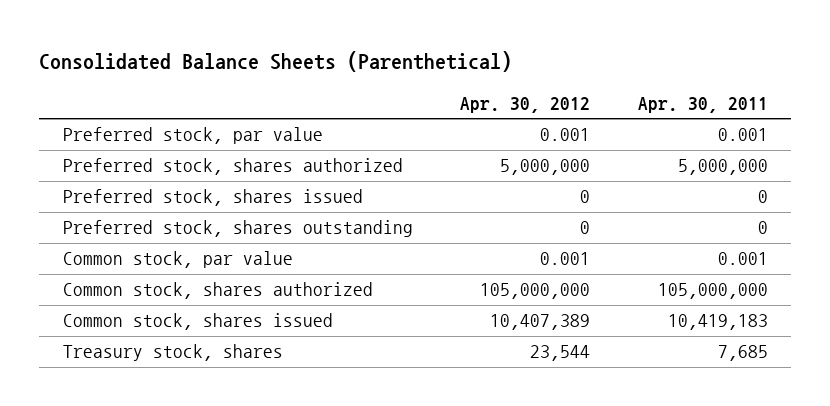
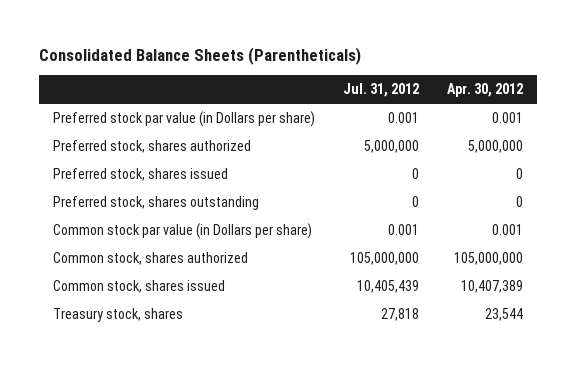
[38,51,512,73] Consolidated Balance Sheets (Parenthetical) -> [38,46,361,65] Consolidated Balance Sheets (Parentheticals)
[637,96,768,113] Apr. 30, 2011 -> none
none -> [342,83,419,98] Jul. 31, 2012
[62,127,323,145] Preferred stock, par value -> [52,111,315,128] Preferred stock par value (in Dollars per share)
[62,251,293,269] Common stock, par value -> [52,223,312,240] Common stock par value (in Dollars per share)

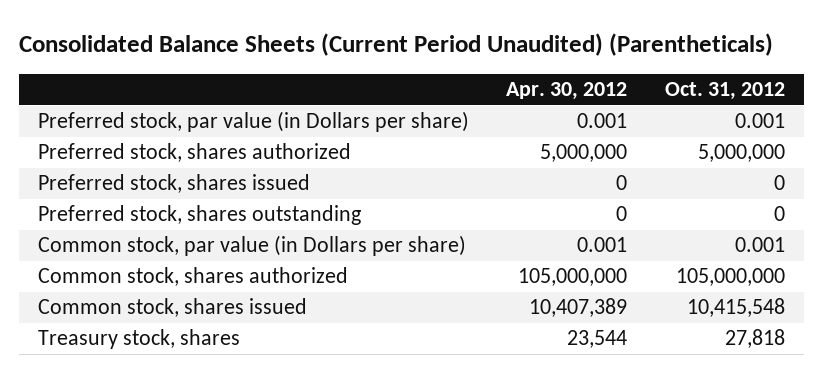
[38,46,361,65] Consolidated Balance Sheets (Parentheticals) -> [19,33,774,57] Consolidated Balance Sheets (Current Period Unaudited) (Parentheticals)
[342,83,419,98] Jul. 31, 2012 -> none
none -> [665,82,786,101] Oct. 31, 2012
[52,111,315,128] Preferred stock par value (in Dollars per share) -> [37,111,469,133] Preferred stock, par value (in Dollars per share)
[52,223,312,240] Common stock par value (in Dollars per share) -> [37,235,466,257] Common stock, par value (in Dollars per share)

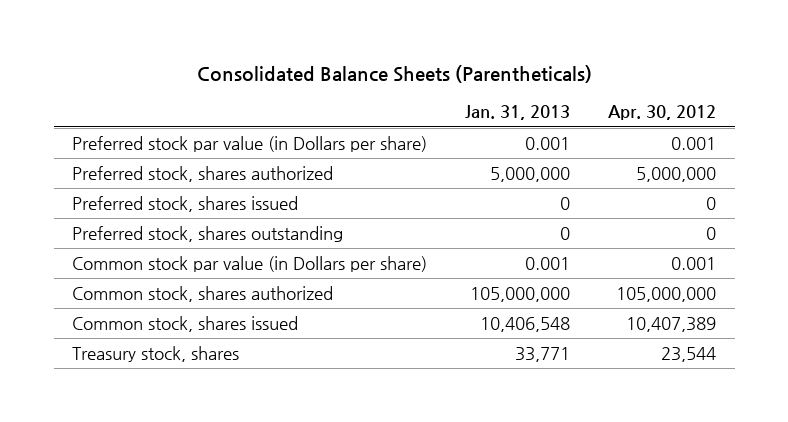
[19,33,774,57] Consolidated Balance Sheets (Current Period Unaudited) (Parentheticals) -> [197,64,593,83] Consolidated Balance Sheets (Parentheticals)
[665,82,786,101] Oct. 31, 2012 -> none
none -> [465,105,571,121] Jan. 31, 2013
[37,111,469,133] Preferred stock, par value (in Dollars per share) -> [72,136,428,153] Preferred stock par value (in Dollars per share)
[37,235,466,257] Common stock, par value (in Dollars per share) -> [72,256,428,273] Common stock par value (in Dollars per share)

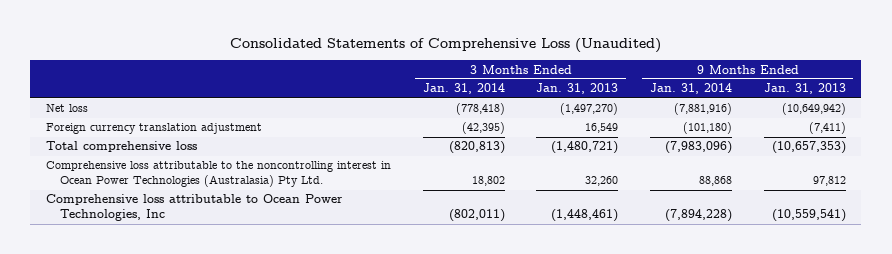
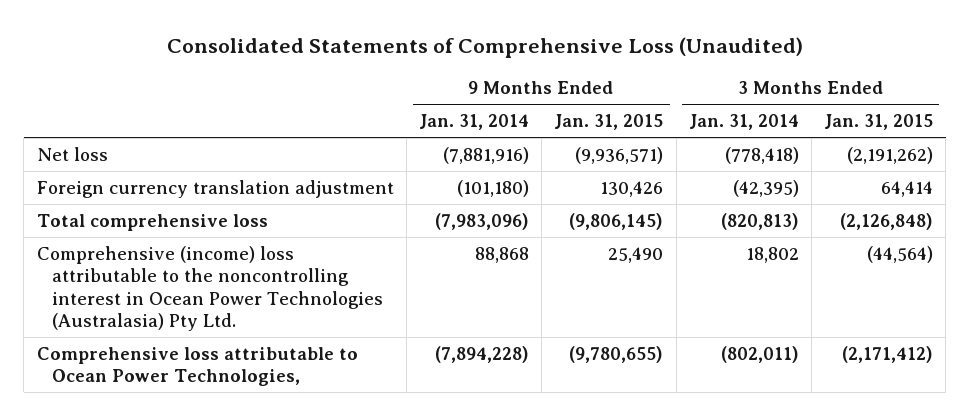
[536,83,619,95] Jan. 31, 2013 -> none
[763,83,846,95] Jan. 31, 2013 -> none
none -> [554,114,664,131] Jan. 31, 2015
none -> [824,114,934,131] Jan. 31, 2015
[46,161,392,188] Comprehensive loss attributable to the noncontrolling interest in Ocean Power Technologies (Australasia) Pty Ltd. -> [36,245,383,332] Comprehensive (income) loss attributable to the noncontrolling interest in Ocean Power Technologies (Australasia) Pty Ltd.
[46,194,344,222] Comprehensive loss attributable to Ocean Power Technologies, Inc -> [36,346,358,387] Comprehensive loss attributable to Ocean Power Technologies,

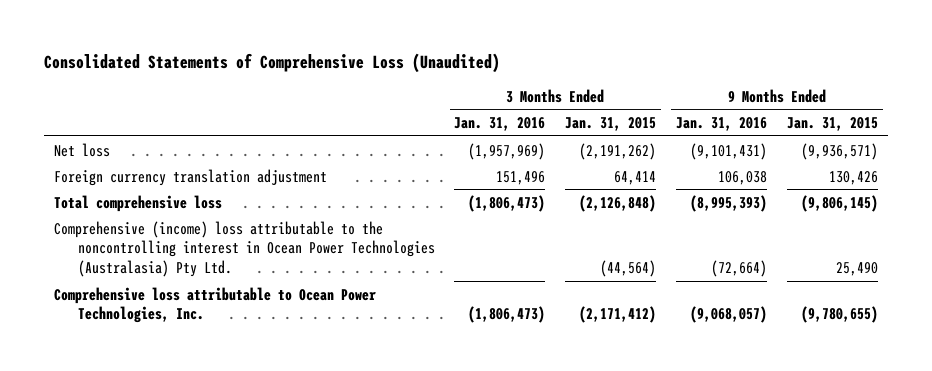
[419,114,530,131] Jan. 31, 2014 -> none
[688,114,799,131] Jan. 31, 2014 -> none
none -> [454,117,546,132] Jan. 31, 2016
none -> [676,117,768,132] Jan. 31, 2016
[36,346,358,387] Comprehensive loss attributable to Ocean Power Technologies, -> [53,286,376,324] Comprehensive loss attributable to Ocean Power Technologies, Inc.

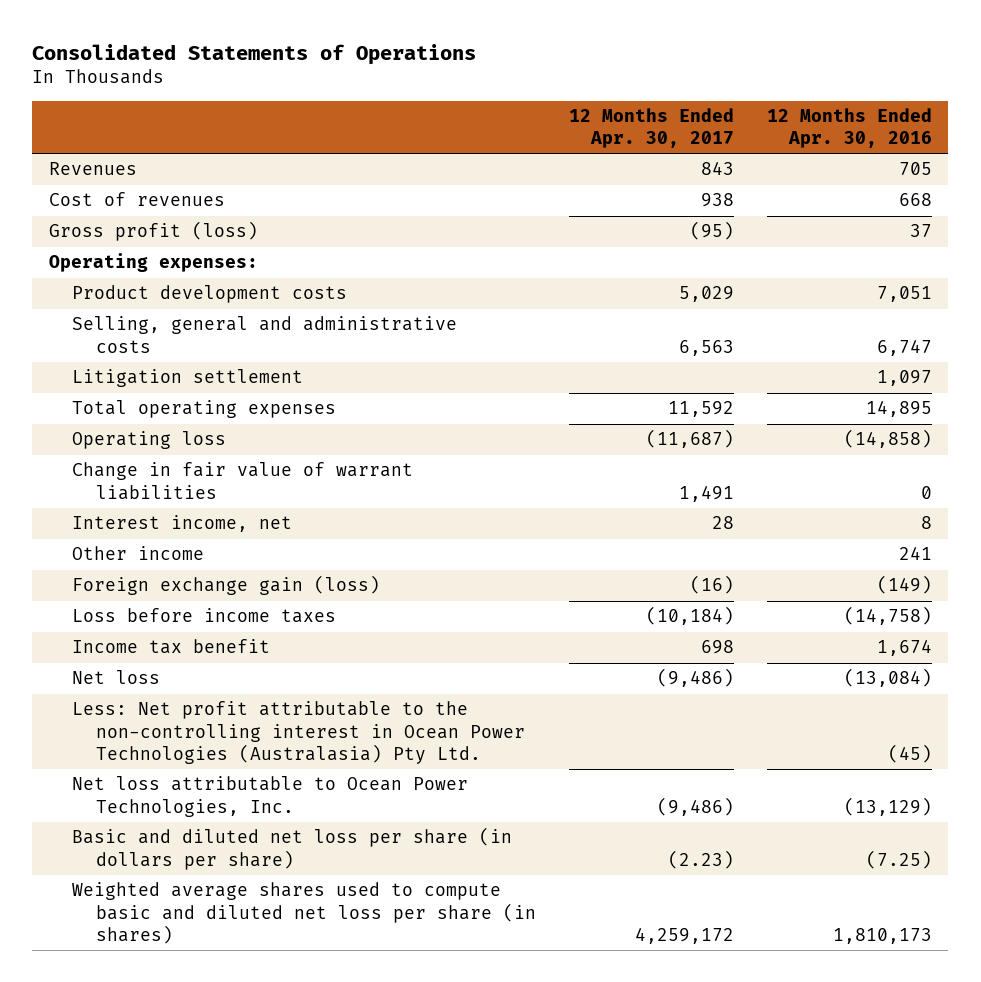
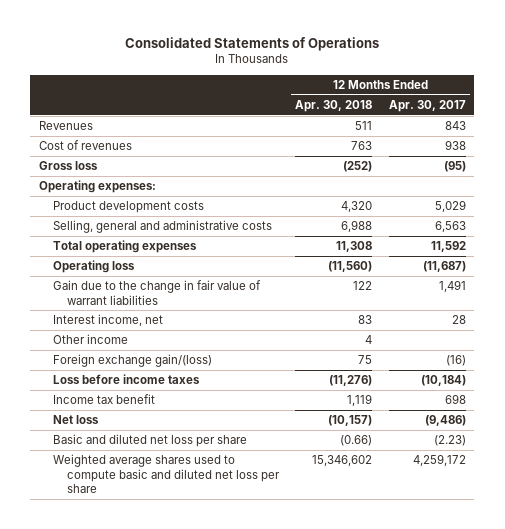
[766,108,932,149] 12 Months Ended Apr. 30, 2016 -> none
none -> [295,99,373,112] Apr. 30, 2018
[48,221,258,242] Gross profit (loss) -> [38,161,98,171] Gross loss
[72,369,304,388] Litigation settlement -> none
[72,462,414,500] Change in fair value of warrant liabilities -> [52,280,261,305] Gain due to the change in fair value of warrant liabilities
[72,575,381,596] Foreign exchange gain (loss) -> [52,354,212,368] Foreign exchange gain/(loss)
[72,701,525,764] Less: Net profit attributable to the non-controlling interest in Ocean Power Technologies (Australasia) Pty Ltd. -> none
[72,776,469,817] Net loss attributable to Ocean Power Technologies, Inc. -> none
[72,827,513,870] Basic and diluted net loss per share (in dollars per share) -> [52,434,247,448] Basic and diluted net loss per share
[72,882,536,944] Weighted average shares used to compute basic and diluted net loss per share (in shares) -> [52,454,280,493] Weighted average shares used to compute basic and diluted net loss per share

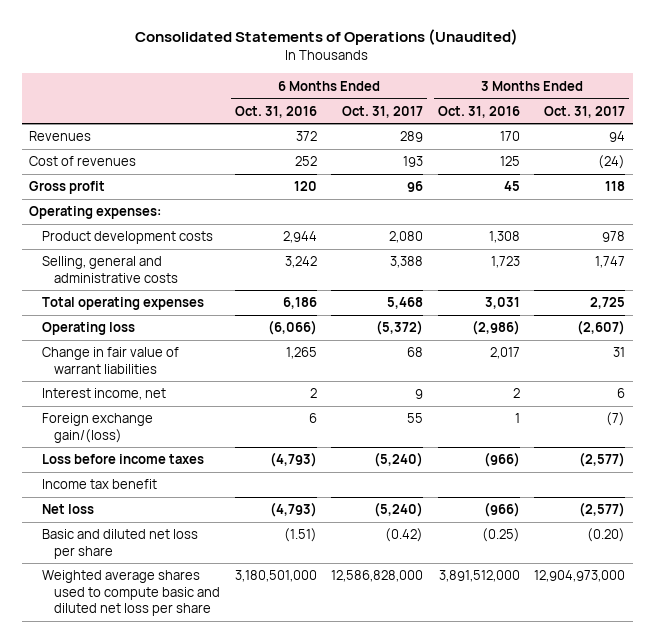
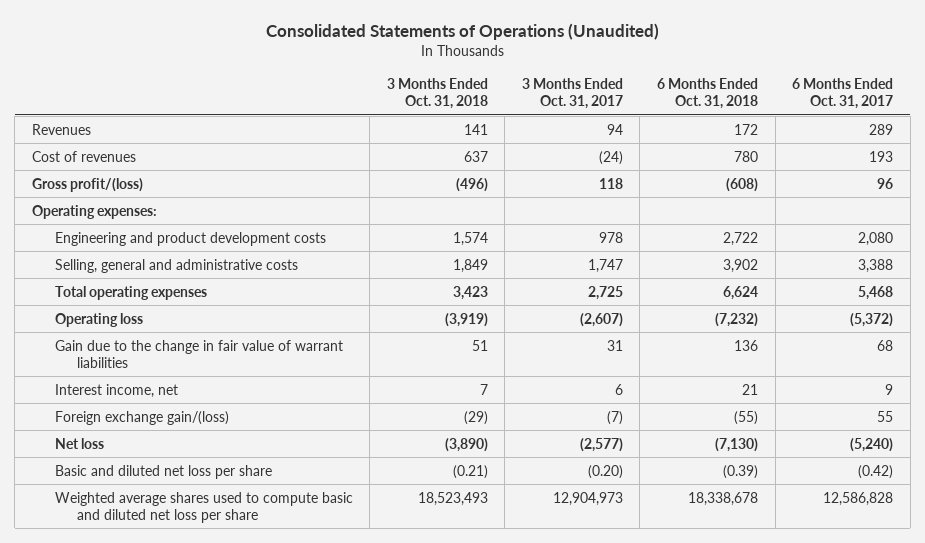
[234,105,317,118] Oct. 31, 2016 -> none
[437,105,520,118] Oct. 31, 2016 -> none
none -> [386,78,488,110] 3 Months Ended Oct. 31, 2018
none -> [657,78,759,110] 6 Months Ended Oct. 31, 2018
[29,181,106,195] Gross profit -> [32,177,144,192] Gross profit/(loss)
[41,231,213,245] Product development costs -> [54,231,326,246] Engineering and product development costs
[41,347,179,374] Change in fair value of warrant liabilities -> [54,339,343,368] Gain due to the change in fair value of warrant liabilities
[41,454,204,465] Loss before income taxes -> none
[41,479,157,490] Income tax benefit -> none
[331,570,424,583] 12,586,828,000 -> [823,491,894,506] 12,586,828
[534,570,626,583] 12,904,973,000 -> [552,491,623,506] 12,904,973

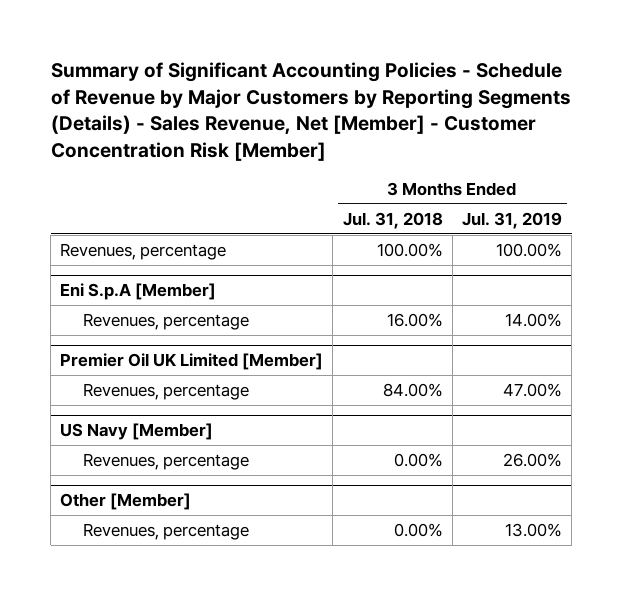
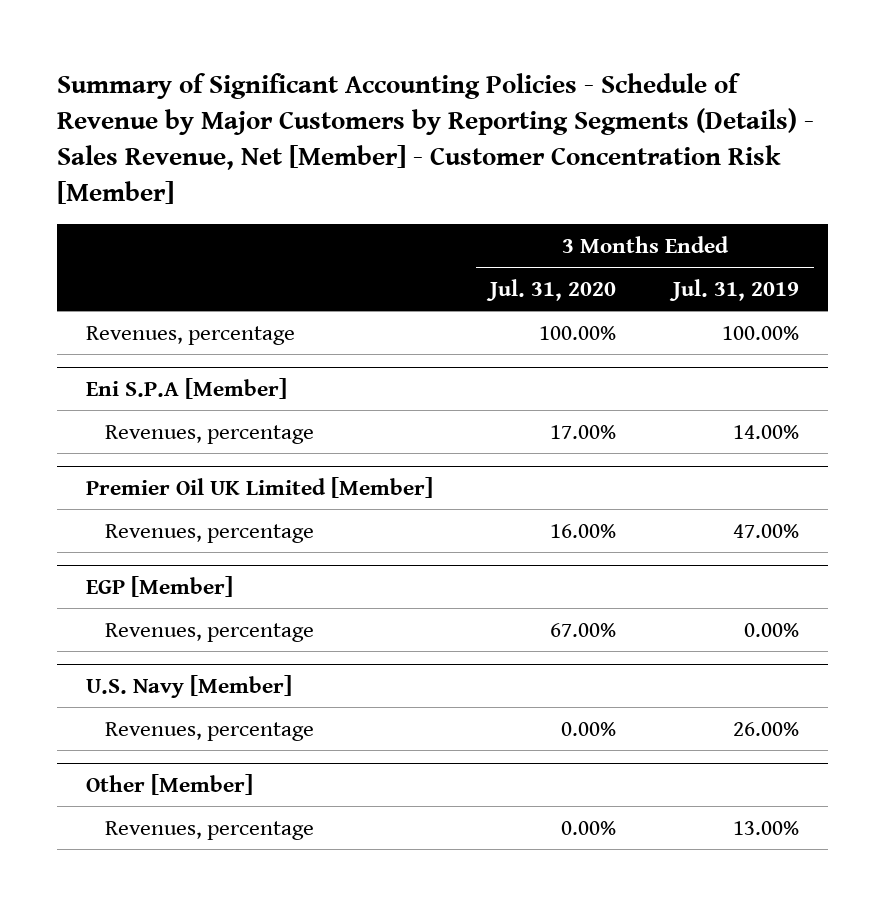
[342,211,443,229] Jul. 31, 2018 -> none
none -> [486,278,617,301] Jul. 31, 2020
[60,283,217,301] Eni S.p.A [Member] -> [86,378,288,400] Eni S.P.A [Member]
[60,423,214,441] US Navy [Member] -> [86,576,234,598] EGP [Member]
none -> [105,622,315,642] Revenues, percentage
none -> [86,675,293,699] U.S. Navy [Member]

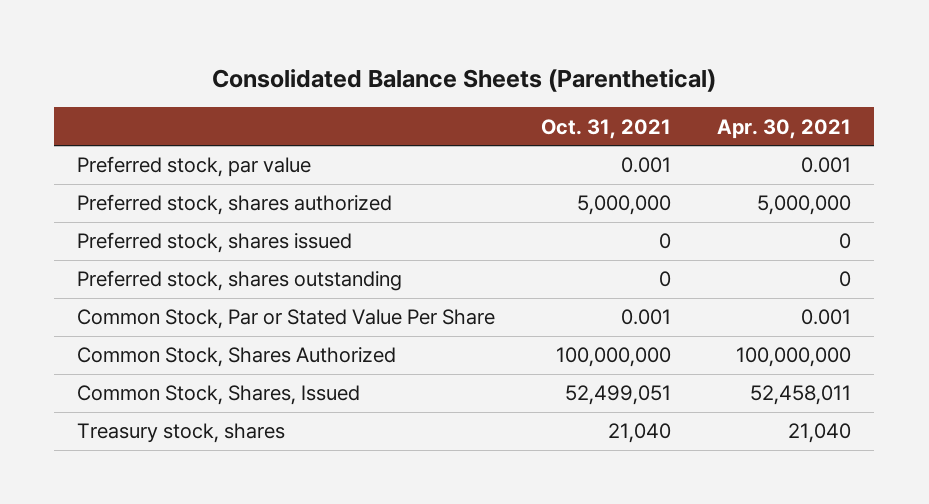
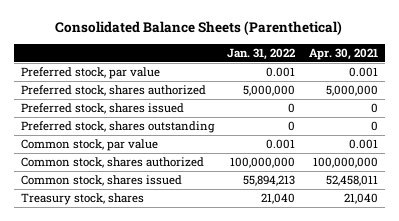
[541,118,672,139] Oct. 31, 2021 -> none
none -> [227,47,296,60] Jan. 31, 2022
[77,309,496,330] Common Stock, Par or Stated Value Per Share -> [20,139,158,152] Common stock, par value
[77,347,397,368] Common Stock, Shares Authorized -> [20,157,204,169] Common stock, shares authorized
[77,385,361,406] Common Stock, Shares, Issued -> [20,175,182,187] Common stock, shares issued

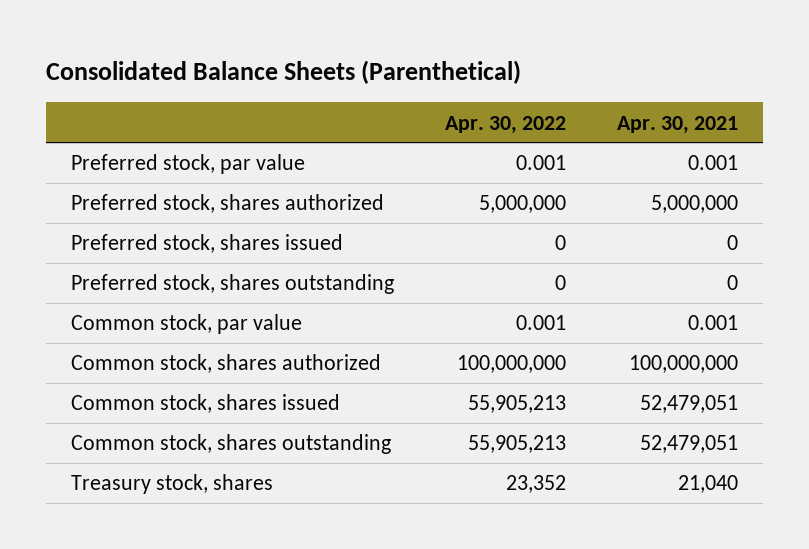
[227,47,296,60] Jan. 31, 2022 -> none
none -> [444,115,566,134] Apr. 30, 2022
[326,175,379,187] 52,458,011 -> [639,395,738,414] 52,479,051
none -> [71,434,392,455] Common stock, shares outstanding

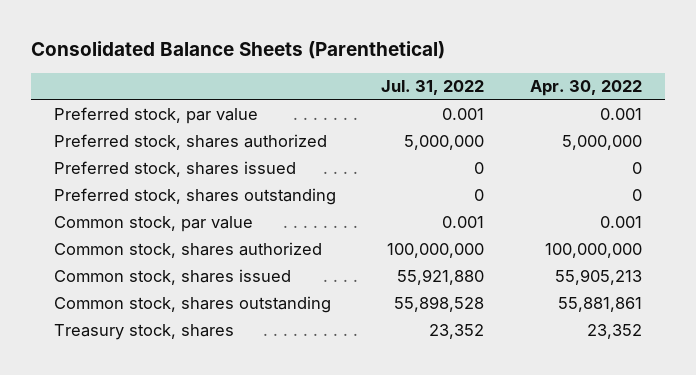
[616,115,738,134] Apr. 30, 2021 -> none
none -> [381,80,485,96] Jul. 31, 2022
[467,435,566,454] 55,905,213 -> [558,297,643,313] 55,881,861

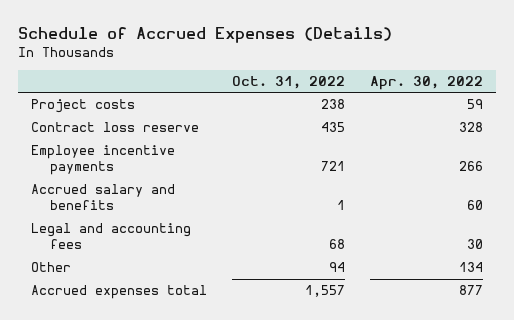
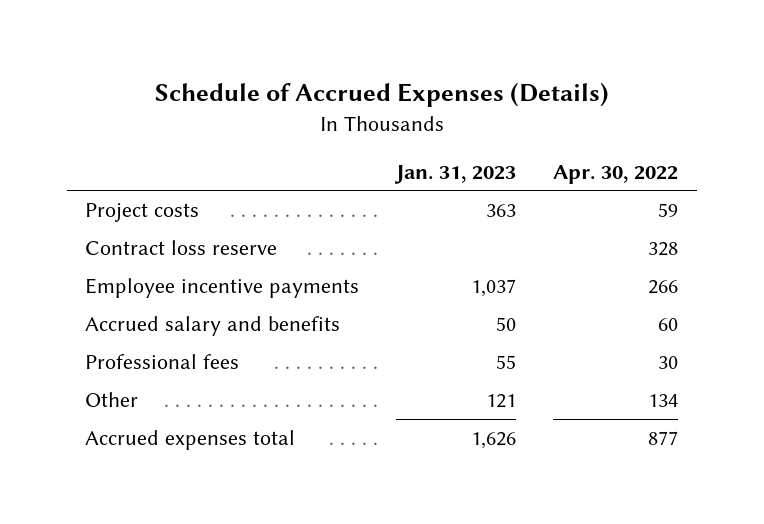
[232,75,346,89] Oct. 31, 2022 -> none
none -> [394,164,517,184] Jan. 31, 2023
[31,223,192,250] Legal and accounting fees -> [85,353,240,369] Professional fees

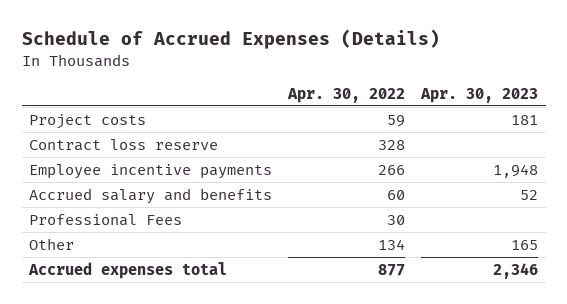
[394,164,517,184] Jan. 31, 2023 -> none
none -> [419,87,538,103] Apr. 30, 2023
[85,353,240,369] Professional fees -> [29,213,183,226] Professional Fees

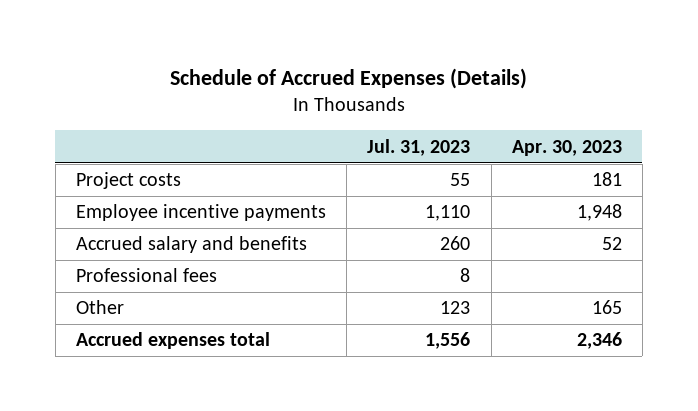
[287,87,406,103] Apr. 30, 2022 -> none
none -> [367,138,471,156] Jul. 31, 2023
[29,138,219,151] Contract loss reserve -> none
[29,213,183,226] Professional Fees -> [75,268,217,283] Professional fees

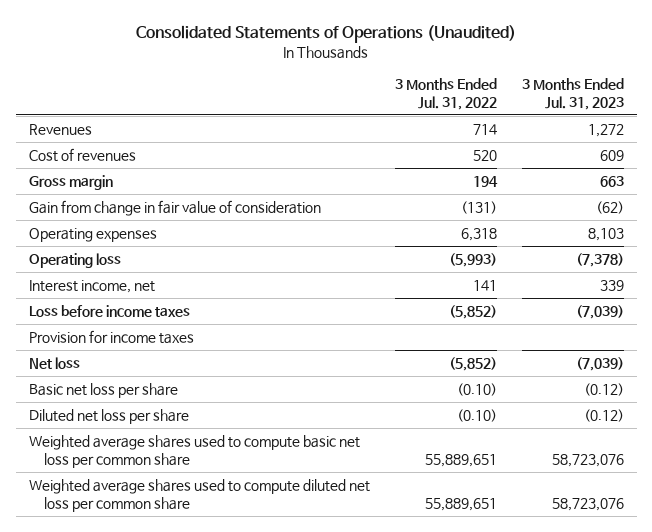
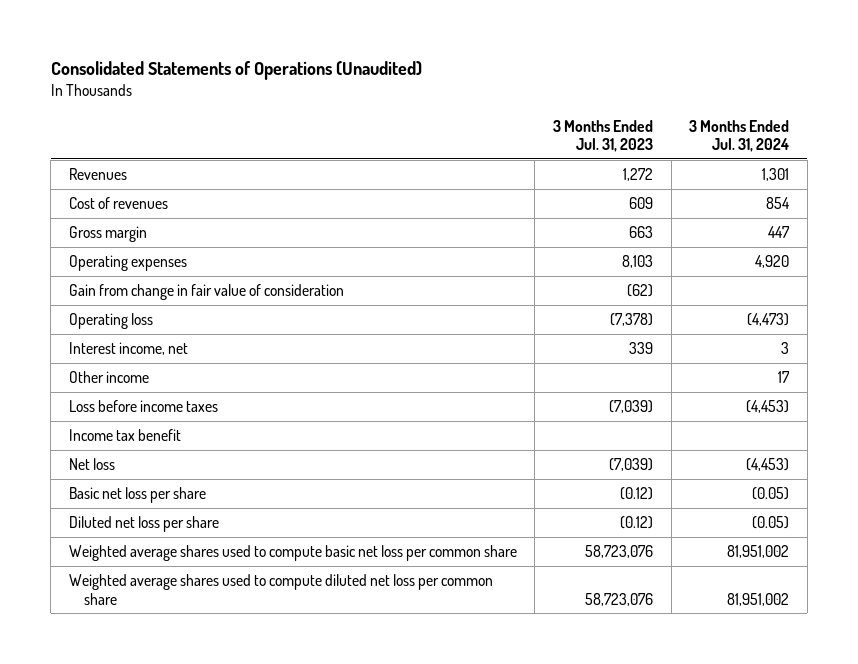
[394,77,497,111] 3 Months Ended Jul. 31, 2022 -> none
none -> [689,119,790,153] 3 Months Ended Jul. 31, 2024
[28,199,321,216] Gain from change in fair value of consideration -> [68,284,344,301] Gain from change in fair value of consideration
none -> [68,371,149,384] Other income
[28,329,194,344] Provision for income taxes -> [68,429,181,442] Income tax benefit

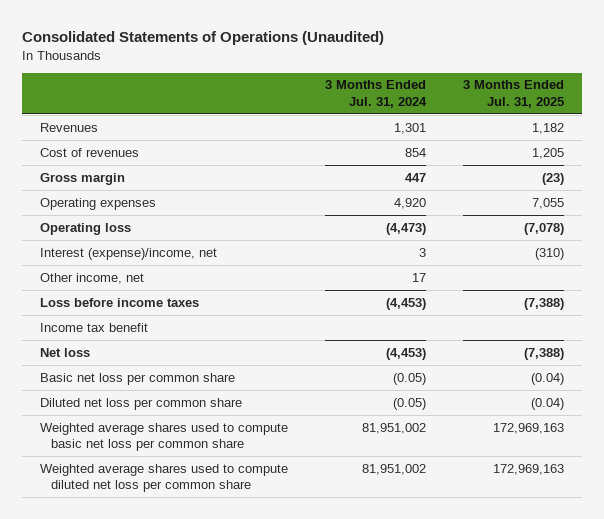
[552,119,653,153] 3 Months Ended Jul. 31, 2023 -> none
none -> [462,80,564,108] 3 Months Ended Jul. 31, 2025
[68,284,344,301] Gain from change in fair value of consideration -> none
[68,342,188,356] Interest income, net -> [40,247,218,260] Interest (expense)/income, net
[68,371,149,384] Other income -> [40,272,145,284] Other income, net
[68,487,206,504] Basic net loss per share -> [40,372,236,385] Basic net loss per common share
[68,516,219,533] Diluted net loss per share -> [40,397,243,410] Diluted net loss per common share

